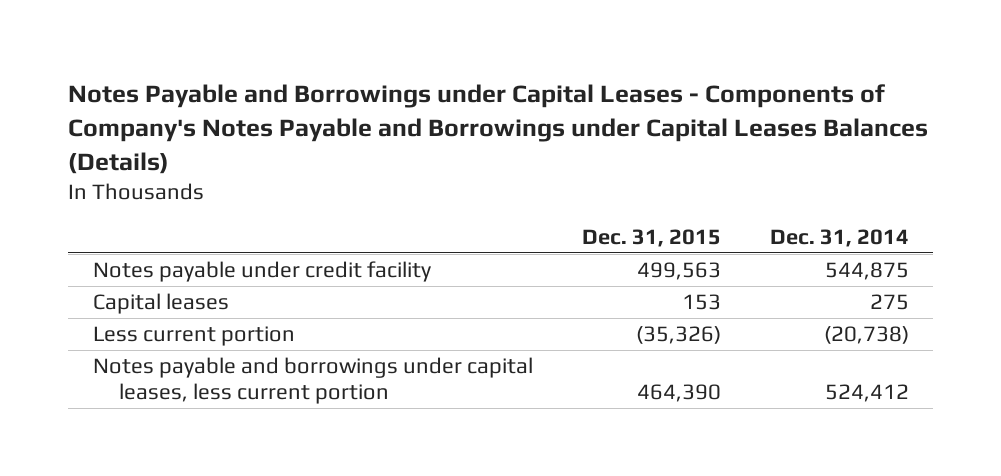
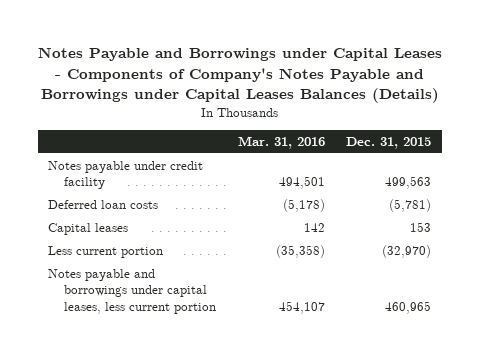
[769,228,909,247] Dec. 31, 2014 -> none
none -> [237,135,325,149] Mar. 31, 2016
none -> [48,199,159,209] Deferred loan costs
[635,325,721,344] (35,326) -> [382,244,432,258] (32,970)
[636,384,721,403] 464,390 -> [385,300,432,314] 460,965

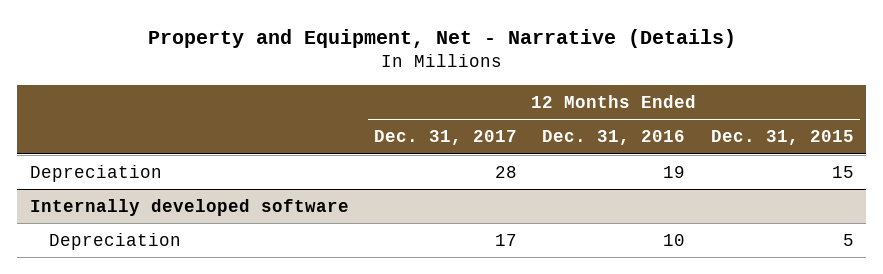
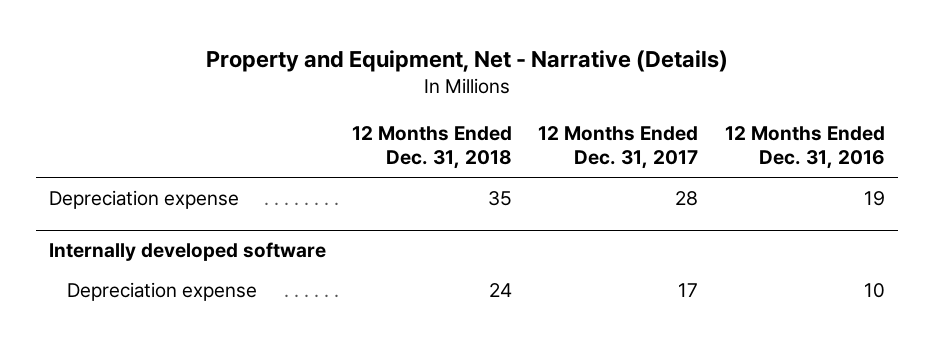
[710,130,854,146] Dec. 31, 2015 -> none
none -> [352,125,513,170] 12 Months Ended Dec. 31, 2018
[29,164,162,182] Depreciation -> [49,190,240,210] Depreciation expense
[49,232,182,250] Depreciation -> [66,282,257,302] Depreciation expense

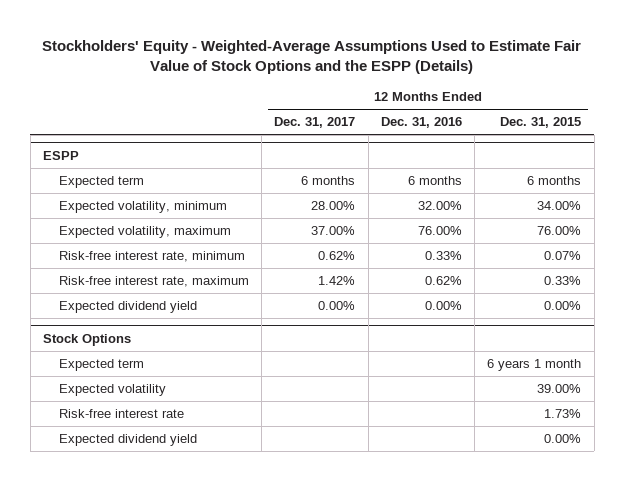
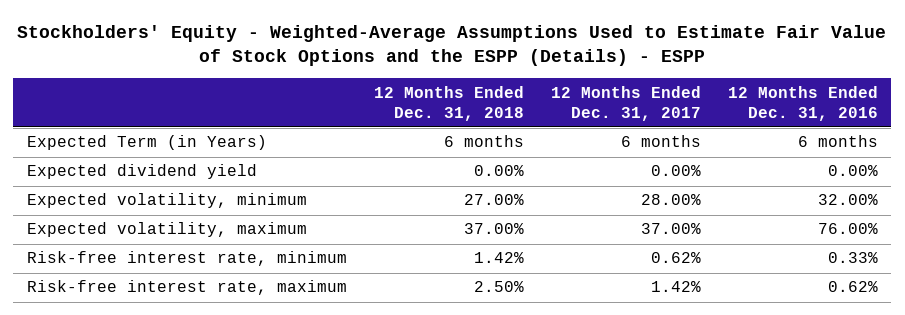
[42,39,582,75] Stockholders' Equity - Weighted-Average Assumptions Used to Estimate Fair Value of Stock Options and the ESPP (Details) -> [17,24,887,67] Stockholders' Equity - Weighted-Average Assumptions Used to Estimate Fair Value of Stock Options and the ESPP (Details) - ESPP
[500,117,582,129] Dec. 31, 2015 -> none
none -> [373,85,524,121] 12 Months Ended Dec. 31, 2018
[42,150,79,160] ESPP -> none
[59,175,145,188] Expected term -> [26,135,267,151] Expected Term (in Years)
none -> [26,164,257,180] Expected dividend yield
[59,300,198,313] Expected dividend yield -> none
[42,333,131,346] Stock Options -> none
[59,358,145,371] Expected term -> none
[59,383,167,396] Expected volatility -> none
[59,408,185,418] Risk-free interest rate -> none
[59,433,198,446] Expected dividend yield -> none

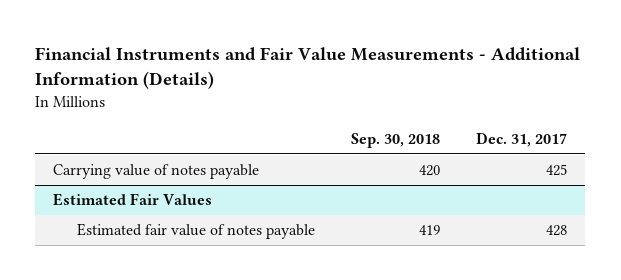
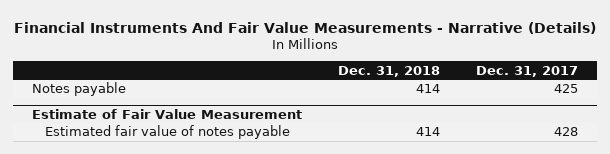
[35,47,581,90] Financial Instruments and Fair Value Measurements - Additional Information (Details) -> [14,21,597,34] Financial Instruments And Fair Value Measurements - Narrative (Details)
[350,132,440,148] Sep. 30, 2018 -> none
none -> [338,65,441,77] Dec. 31, 2018
[53,164,260,180] Carrying value of notes payable -> [31,82,126,97] Notes payable
[53,193,213,207] Estimated Fair Values -> [31,108,302,119] Estimate of Fair Value Measurement

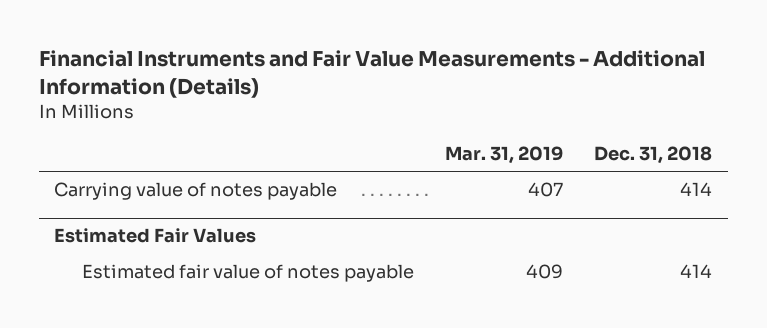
[14,21,597,34] Financial Instruments And Fair Value Measurements - Narrative (Details) -> [38,50,705,99] Financial Instruments and Fair Value Measurements - Additional Information (Details)
[476,65,579,77] Dec. 31, 2017 -> none
none -> [444,146,563,165] Mar. 31, 2019
[31,82,126,97] Notes payable -> [54,182,338,201] Carrying value of notes payable
[31,108,302,119] Estimate of Fair Value Measurement -> [54,228,257,244] Estimated Fair Values

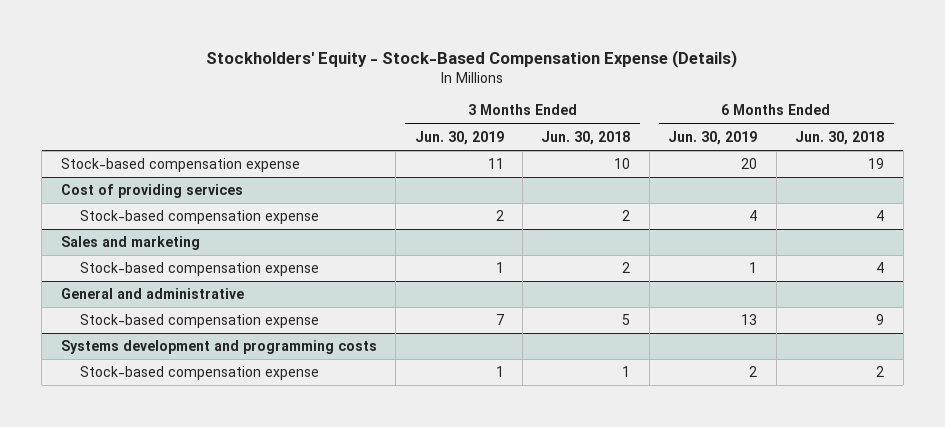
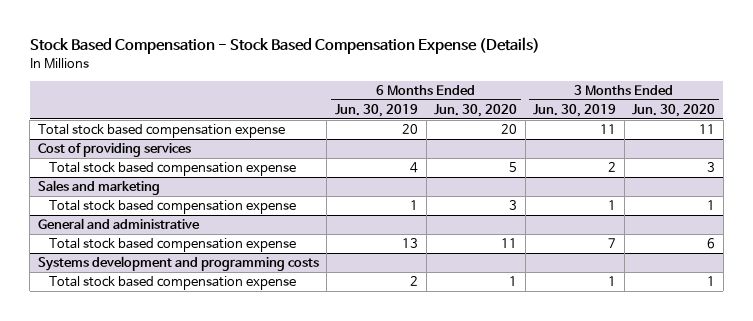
[206,49,738,68] Stockholders' Equity - Stock-Based Compensation Expense (Details) -> [29,37,540,55] Stock Based Compensation - Stock Based Compensation Expense (Details)
[541,130,631,145] Jun. 30, 2018 -> none
[795,130,885,145] Jun. 30, 2018 -> none
none -> [434,103,518,117] Jun. 30, 2020
none -> [632,103,716,117] Jun. 30, 2020
[60,158,300,173] Stock-based compensation expense -> [37,124,285,139] Total stock based compensation expense
[79,210,319,225] Stock-based compensation expense -> [49,162,297,177] Total stock based compensation expense
[79,262,319,277] Stock-based compensation expense -> [49,200,297,215] Total stock based compensation expense
[79,314,319,329] Stock-based compensation expense -> [49,238,297,253] Total stock based compensation expense
[79,366,319,381] Stock-based compensation expense -> [49,276,297,291] Total stock based compensation expense

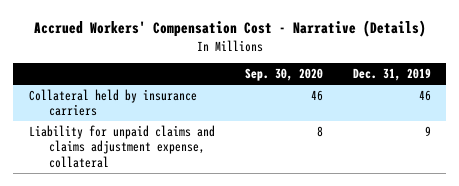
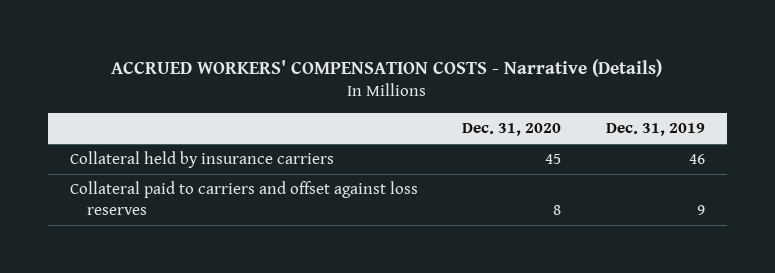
[33,20,426,38] Accrued Workers' Compensation Cost - Narrative (Details) -> [111,58,663,77] ACCRUED WORKERS' COMPENSATION COSTS - Narrative (Details)
[244,68,323,82] Sep. 30, 2020 -> none
none -> [462,123,562,137] Dec. 31, 2020
[28,124,215,168] Liability for unpaid claims and claims adjustment expense, collateral -> [70,181,419,216] Collateral paid to carriers and offset against loss reserves

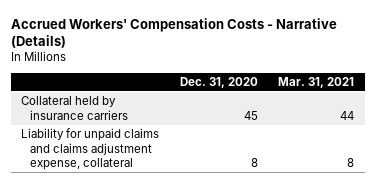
[111,58,663,77] ACCRUED WORKERS' COMPENSATION COSTS - Narrative (Details) -> [11,17,338,49] Accrued Workers' Compensation Costs - Narrative (Details)
[605,123,705,137] Dec. 31, 2019 -> none
none -> [278,76,355,88] Mar. 31, 2021
[70,181,419,216] Collateral paid to carriers and offset against loss reserves -> [21,128,160,171] Liability for unpaid claims and claims adjustment expense, collateral

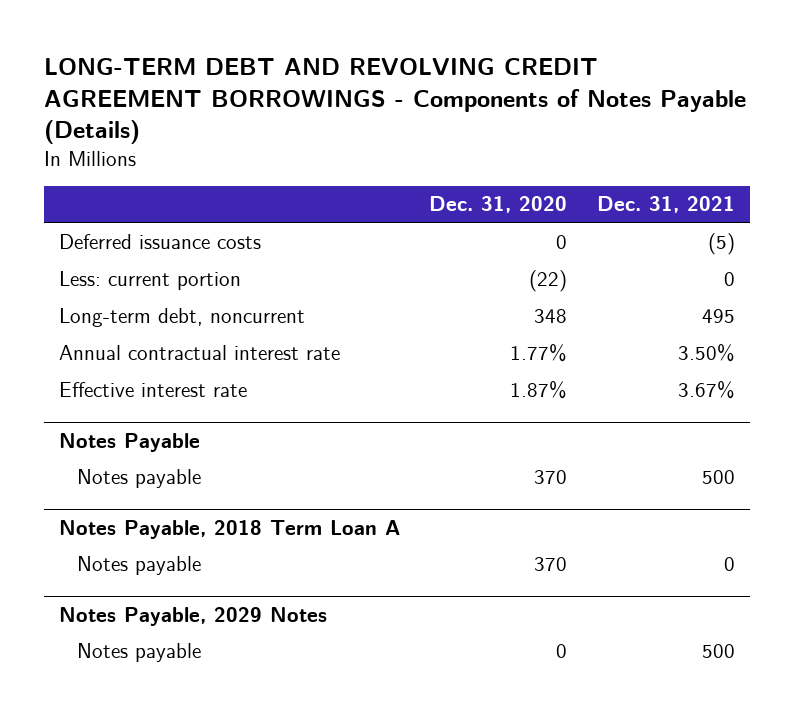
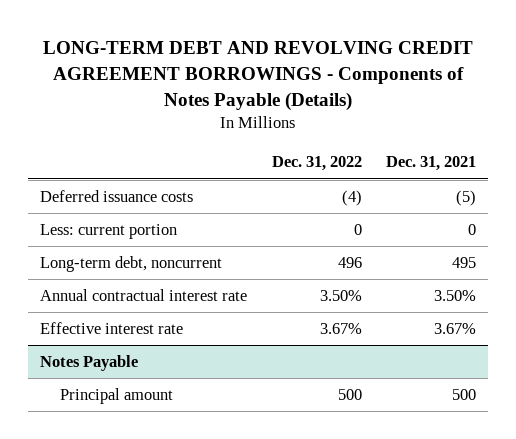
[429,196,568,214] Dec. 31, 2020 -> none
none -> [271,156,362,172] Dec. 31, 2022
[58,519,400,539] Notes Payable, 2018 Term Loan A -> none
[76,556,201,576] Notes payable -> none
[58,606,327,626] Notes Payable, 2029 Notes -> none
[76,643,201,663] Notes payable -> none
[76,469,201,489] Notes payable -> [60,388,174,405] Principal amount

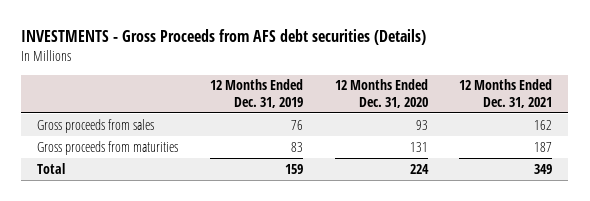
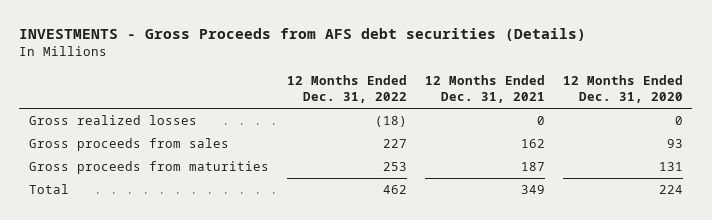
[209,79,303,108] 12 Months Ended Dec. 31, 2019 -> none
none -> [286,74,407,104] 12 Months Ended Dec. 31, 2022
none -> [28,115,197,126] Gross realized losses

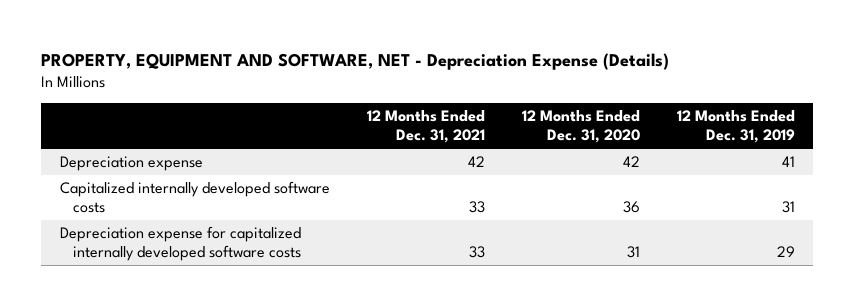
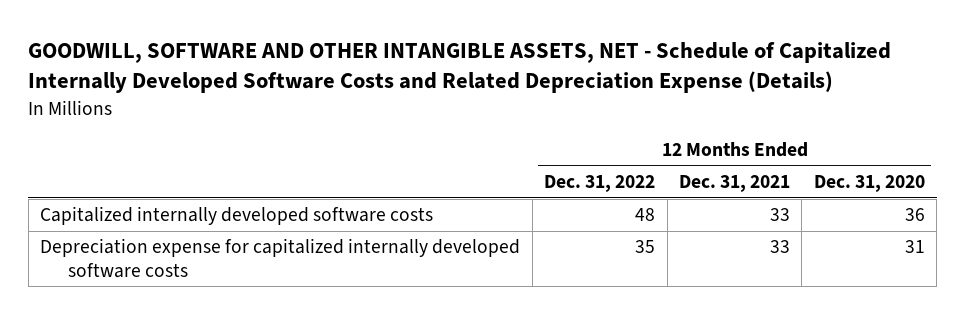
[41,52,670,70] PROPERTY, EQUIPMENT AND SOFTWARE, NET - Depreciation Expense (Details) -> [28,42,892,94] GOODWILL, SOFTWARE AND OTHER INTANGIBLE ASSETS, NET - Schedule of Capitalized Internally Developed Software Costs and Related Depreciation Expense (Details)
[676,110,795,144] 12 Months Ended Dec. 31, 2019 -> none
none -> [544,175,656,193] Dec. 31, 2022
[59,156,203,172] Depreciation expense -> none

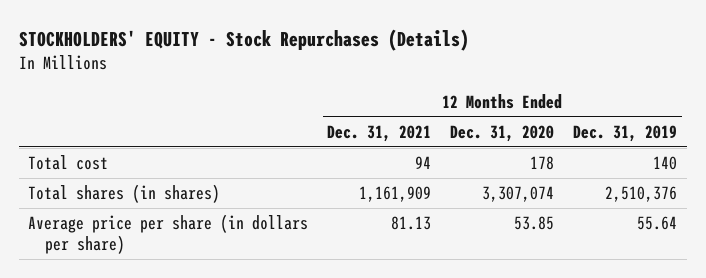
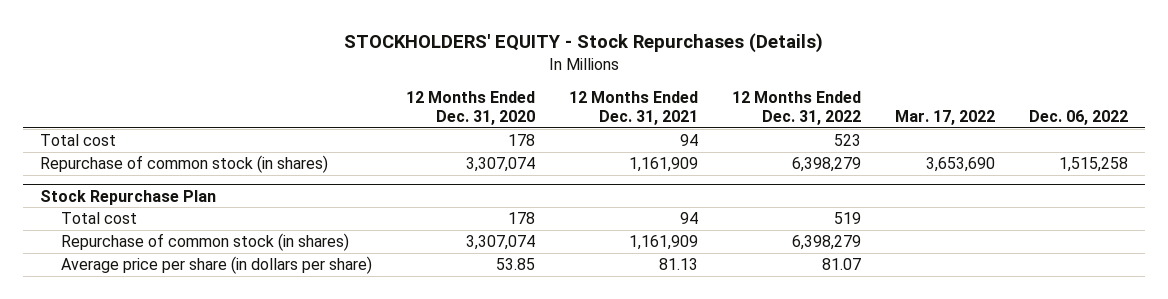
[573,124,678,142] Dec. 31, 2019 -> none
none -> [731,91,861,126] 12 Months Ended Dec. 31, 2022
none -> [894,110,995,126] Mar. 17, 2022
none -> [1028,110,1128,126] Dec. 06, 2022
[28,184,221,204] Total shares (in shares) -> [40,155,329,174] Repurchase of common stock (in shares)
none -> [40,189,217,205] Stock Repurchase Plan
none -> [60,212,137,225] Total cost
none -> [60,233,349,252] Repurchase of common stock (in shares)

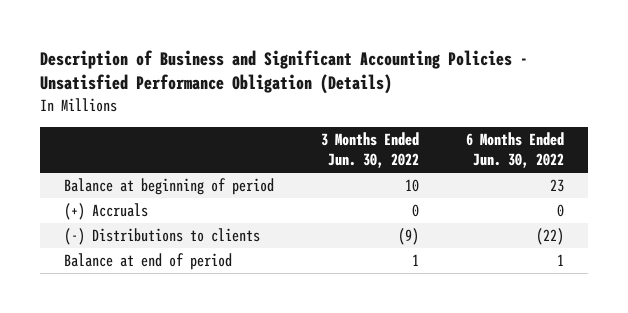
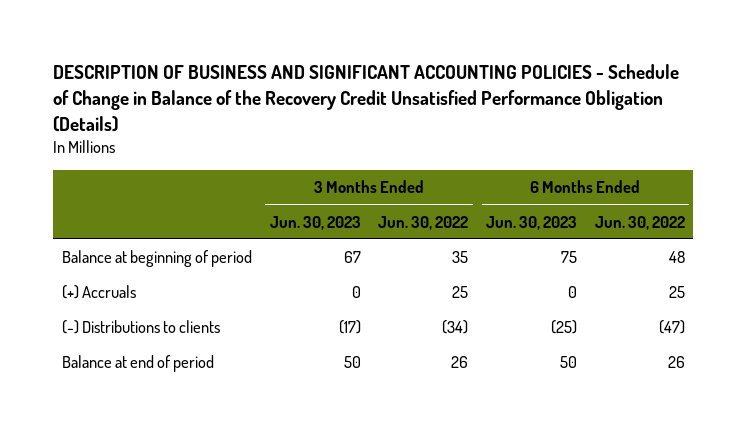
[40,49,529,95] Description of Business and Significant Accounting Policies - Unsatisfied Performance Obligation (Details) -> [53,64,680,132] DESCRIPTION OF BUSINESS AND SIGNIFICANT ACCOUNTING POLICIES - Schedule of Change in Balance of the Recovery Credit Unsatisfied Performance Obligation (Details)
none -> [269,215,361,230] Jun. 30, 2023
none -> [486,215,578,230] Jun. 30, 2023
[405,179,420,193] 10 -> [452,251,469,264] 35
[550,179,565,193] 23 -> [668,251,685,264] 48
[412,204,420,218] 0 -> [452,286,469,299] 25
[557,204,565,218] 0 -> [668,286,685,299] 25
[398,228,420,246] (9) -> [442,320,469,335] (34)
[536,228,565,246] (22) -> [658,320,685,335] (47)
[412,254,420,267] 1 -> [451,356,469,369] 26
[557,254,565,267] 1 -> [667,356,685,369] 26

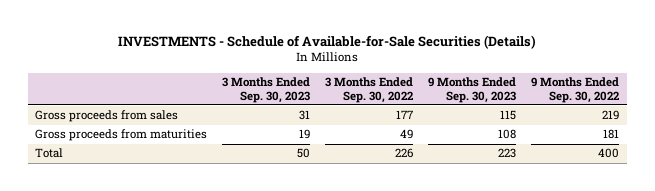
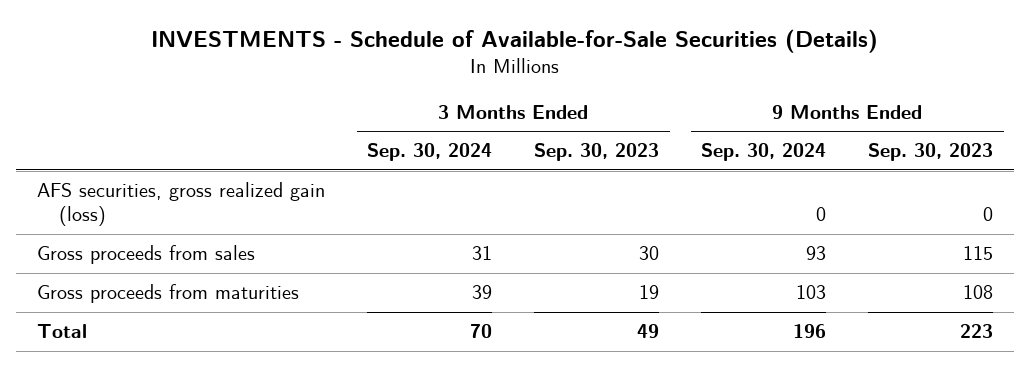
[325,77,414,103] 3 Months Ended Sep. 30, 2022 -> none
[531,77,620,103] 9 Months Ended Sep. 30, 2022 -> none
none -> [367,143,493,162] Sep. 30, 2024
none -> [701,143,827,162] Sep. 30, 2024
none -> [37,182,326,227] AFS securities, gross realized gain (loss)
[299,110,311,121] 31 -> [639,246,660,261] 30
[297,148,311,159] 50 -> [637,324,660,339] 49

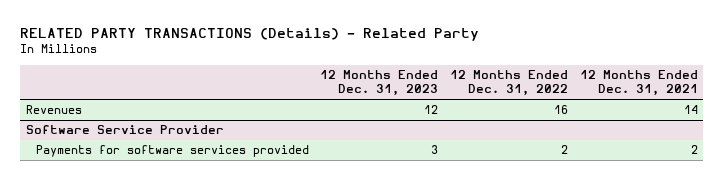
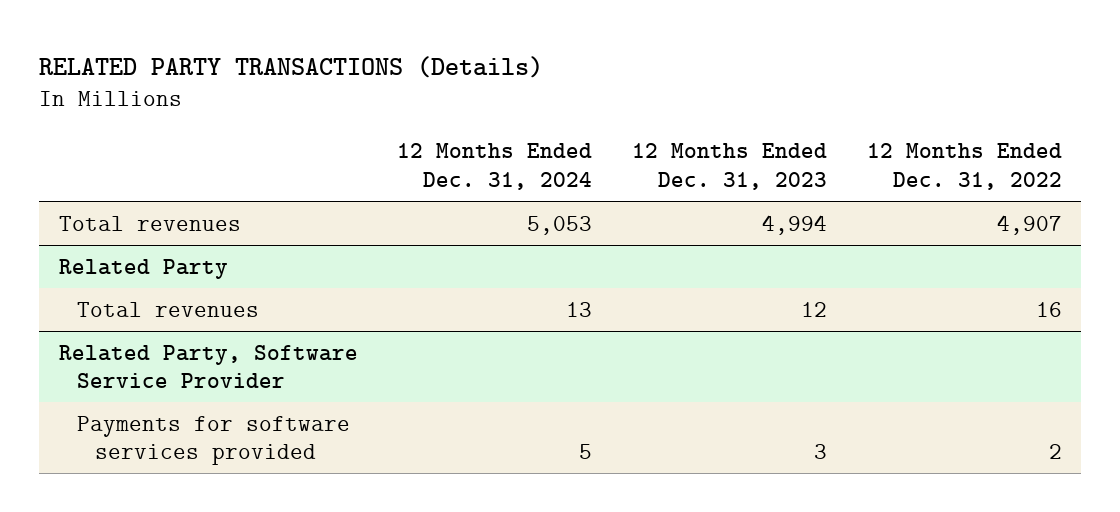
[19,27,479,41] RELATED PARTY TRANSACTIONS (Details) - Related Party -> [38,56,543,79] RELATED PARTY TRANSACTIONS (Details)
[579,70,698,97] 12 Months Ended Dec. 31, 2021 -> none
none -> [397,143,593,190] 12 Months Ended Dec. 31, 2024
[25,105,82,115] Revenues -> [58,215,241,231] Total revenues
[424,105,439,115] 12 -> [761,214,827,235] 4,994
[553,105,568,115] 16 -> [996,214,1062,235] 4,907
[25,125,224,135] Software Service Provider -> [58,258,228,279] Related Party
none -> [76,301,259,317] Total revenues
none -> [58,344,358,389] Related Party, Software Service Provider

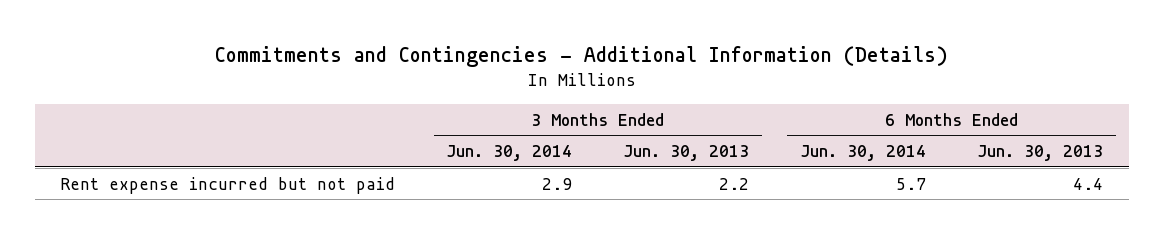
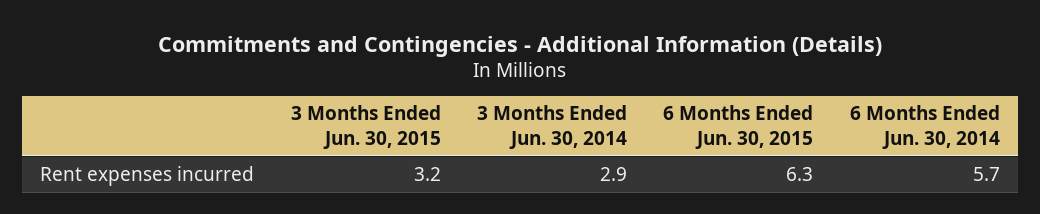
[623,144,750,161] Jun. 30, 2013 -> none
[977,144,1104,161] Jun. 30, 2013 -> none
none -> [290,105,441,149] 3 Months Ended Jun. 30, 2015
none -> [663,105,814,149] 6 Months Ended Jun. 30, 2015
[60,176,396,194] Rent expense incurred but not paid -> [40,166,255,187] Rent expenses incurred

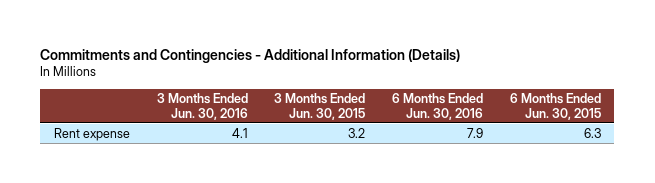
[477,105,628,149] 3 Months Ended Jun. 30, 2014 -> none
[849,105,1000,149] 6 Months Ended Jun. 30, 2014 -> none
none -> [156,92,248,120] 3 Months Ended Jun. 30, 2016
none -> [392,92,484,120] 6 Months Ended Jun. 30, 2016
[40,166,255,187] Rent expenses incurred -> [53,127,130,141] Rent expense

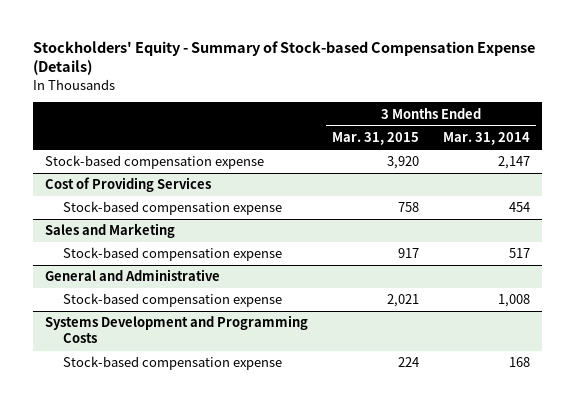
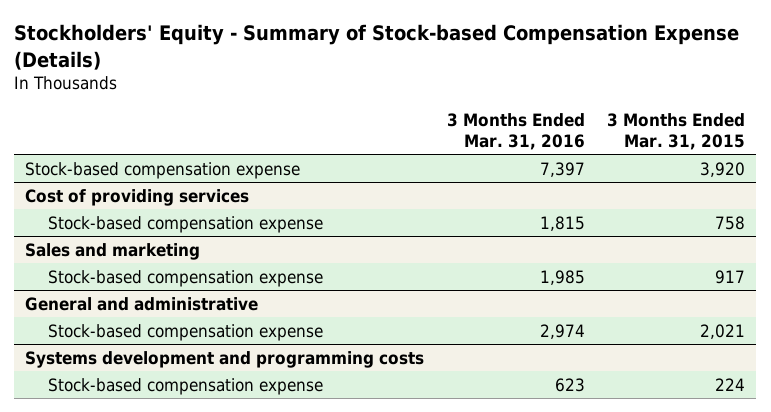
[442,132,530,146] Mar. 31, 2014 -> none
none -> [446,112,585,150] 3 Months Ended Mar. 31, 2016
[44,177,211,193] Cost of Providing Services -> [25,188,250,206] Cost of providing services
[44,223,175,239] Sales and Marketing -> [25,242,201,260] Sales and marketing
[44,269,220,282] General and Administrative -> [25,296,259,311] General and administrative
[44,315,308,344] Systems Development and Programming Costs -> [25,350,425,368] Systems development and programming costs

